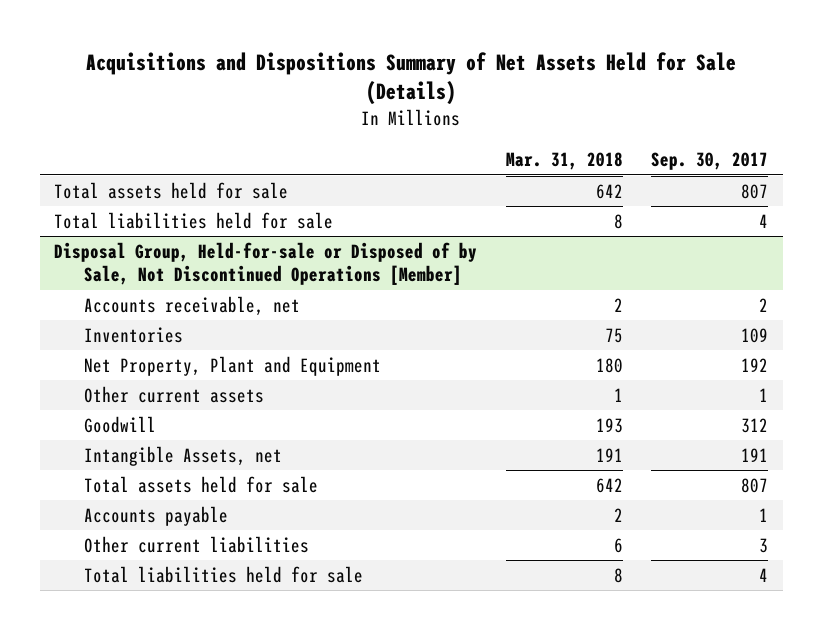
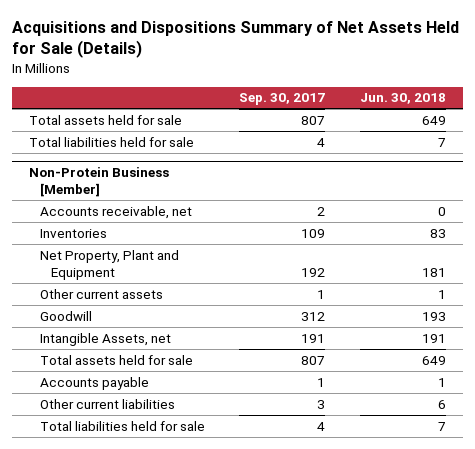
[505,152,623,171] Mar. 31, 2018 -> none
none -> [359,93,446,105] Jun. 30, 2018
[54,241,478,286] Disposal Group, Held-for-sale or Disposed of by Sale, Not Discontinued Operations [Member] -> [29,167,170,198] Non-Protein Business [Member]

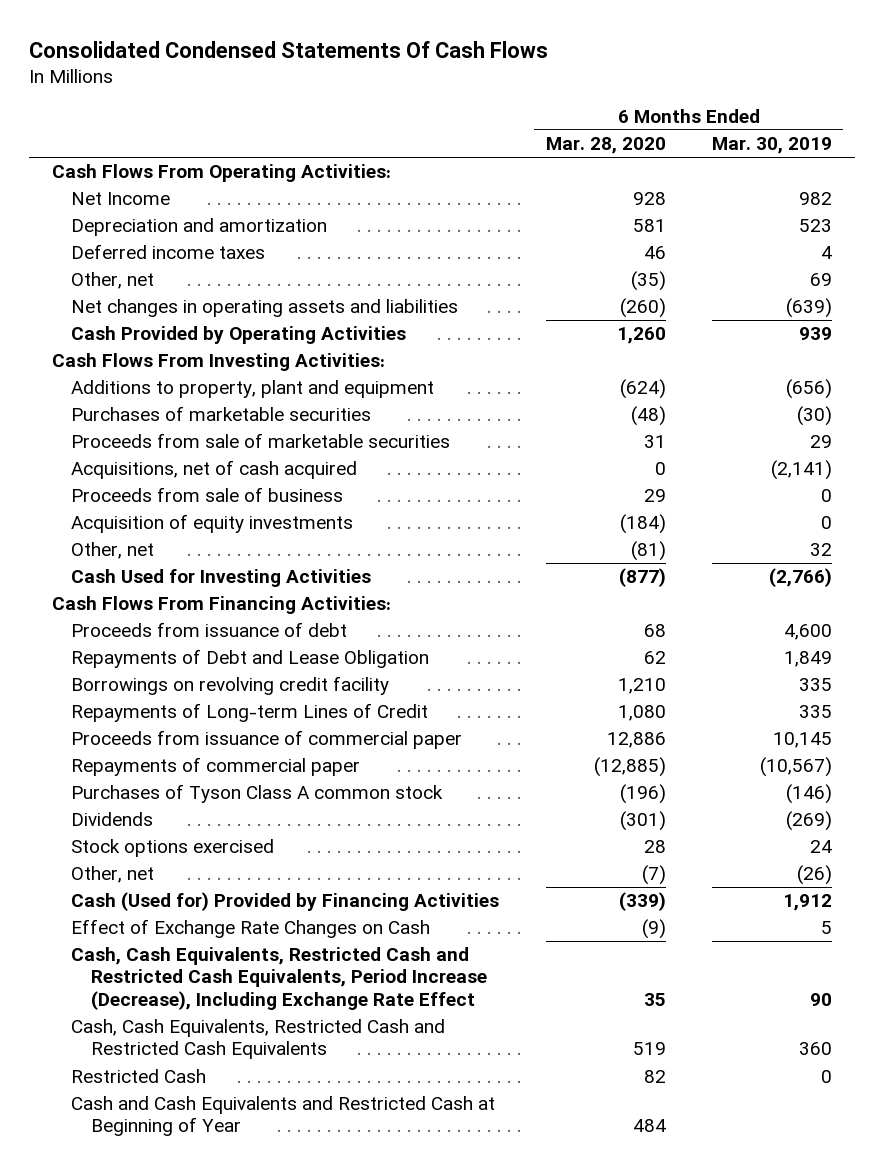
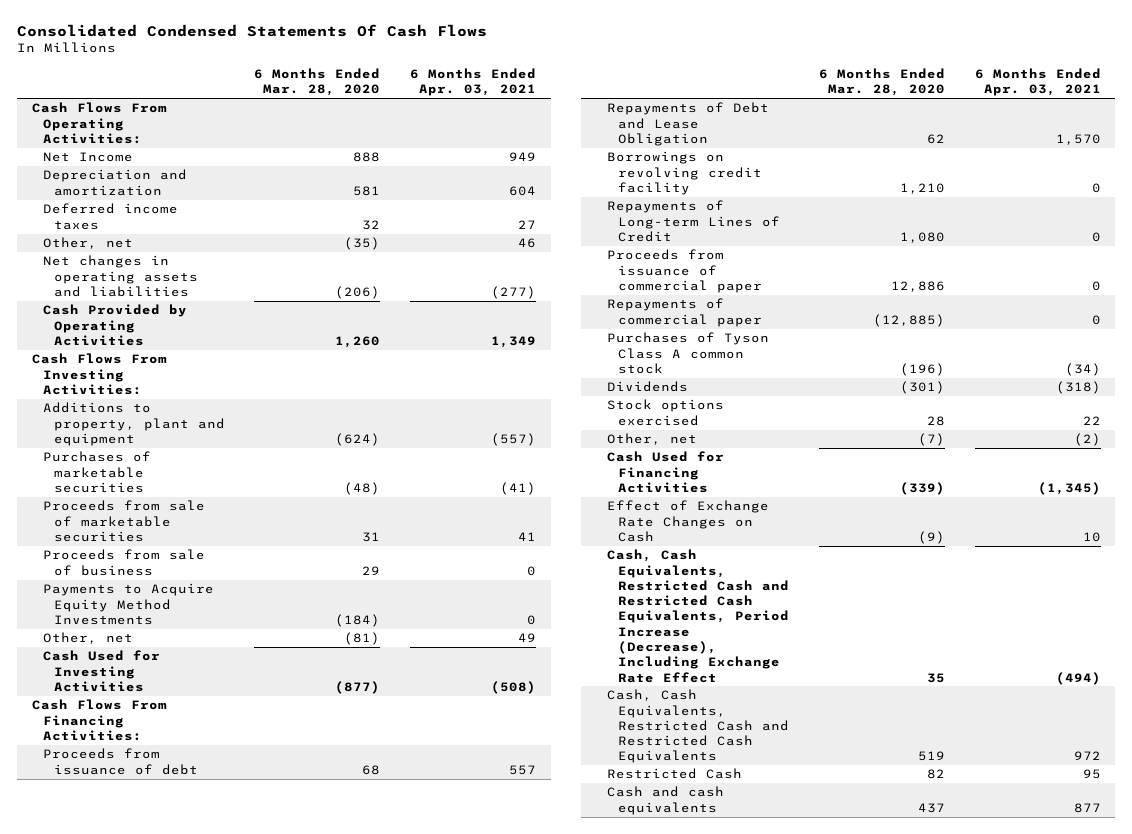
[711,137,832,155] Mar. 30, 2019 -> none
none -> [410,68,537,97] 6 Months Ended Apr. 03, 2021
[632,192,666,206] 928 -> [353,152,381,163] 888
[643,246,666,260] 46 -> [362,219,381,230] 32
[619,298,666,319] (260) -> [335,285,381,299] (206)
[71,460,358,480] Acquisitions, net of cash acquired -> none
[71,514,354,534] Acquisition of equity investments -> [42,583,214,625] Payments to Acquire Equity Method Investments
[71,892,500,912] Cash (Used for) Provided by Financing Activities -> [607,451,725,493] Cash Used for Financing Activities
[71,1096,496,1137] Cash and Cash Equivalents and Restricted Cash at Beginning of Year -> [607,786,725,815] Cash and cash equivalents
[632,1119,666,1133] 484 -> [917,802,945,813] 437

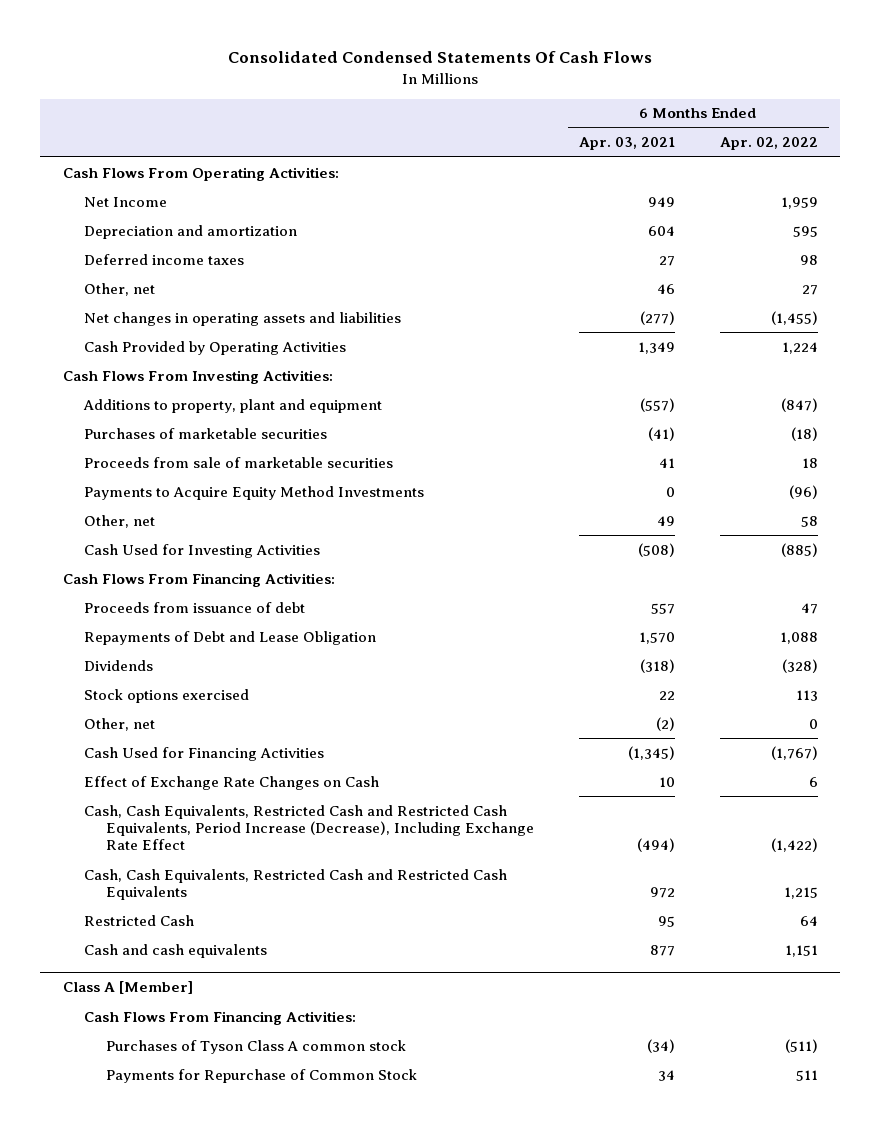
[254,68,381,97] 6 Months Ended Mar. 28, 2020 -> none
none -> [719,137,818,151] Apr. 02, 2022
[42,549,205,576] Proceeds from sale of business -> none
[607,151,763,195] Borrowings on revolving credit facility -> none
[607,200,781,242] Repayments of Long-term Lines of Credit -> none
[607,249,763,293] Proceeds from issuance of commercial paper -> none
[607,298,763,327] Repayments of commercial paper -> none
[607,332,770,374] Purchases of Tyson Class A common stock -> none
none -> [62,981,193,995] Class A [Member]
none -> [84,1010,357,1025] Cash Flows From Financing Activities:
none -> [106,1039,407,1054] Purchases of Tyson Class A common stock
none -> [106,1068,418,1083] Payments for Repurchase of Common Stock

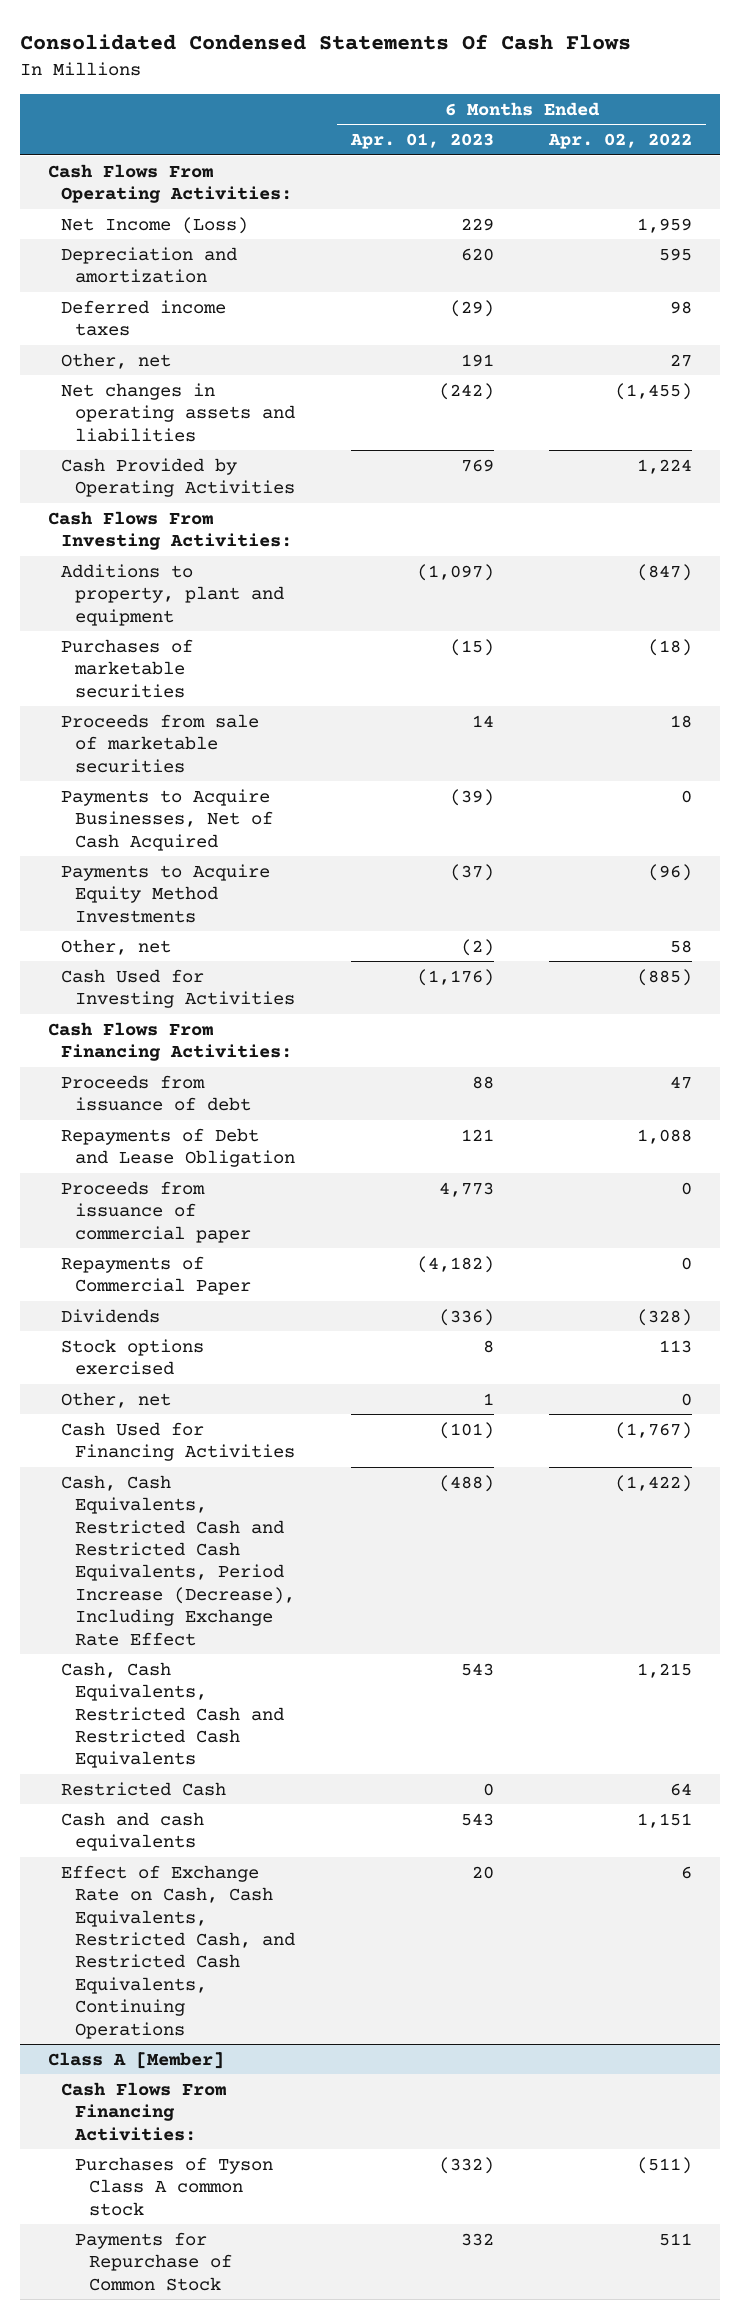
[578,137,675,151] Apr. 03, 2021 -> none
none -> [349,132,494,149] Apr. 01, 2023
[84,196,168,207] Net Income -> [61,216,249,234] Net Income (Loss)
none -> [61,788,274,851] Payments to Acquire Businesses, Net of Cash Acquired
none -> [61,1180,252,1243] Proceeds from issuance of commercial paper
none -> [61,1255,252,1296] Repayments of Commercial Paper
[84,775,380,790] Effect of Exchange Rate Changes on Cash -> none
none -> [61,1864,296,2039] Effect of Exchange Rate on Cash, Cash Equivalents, Restricted Cash, and Restricted Cash Equivalents, Continuing Operations

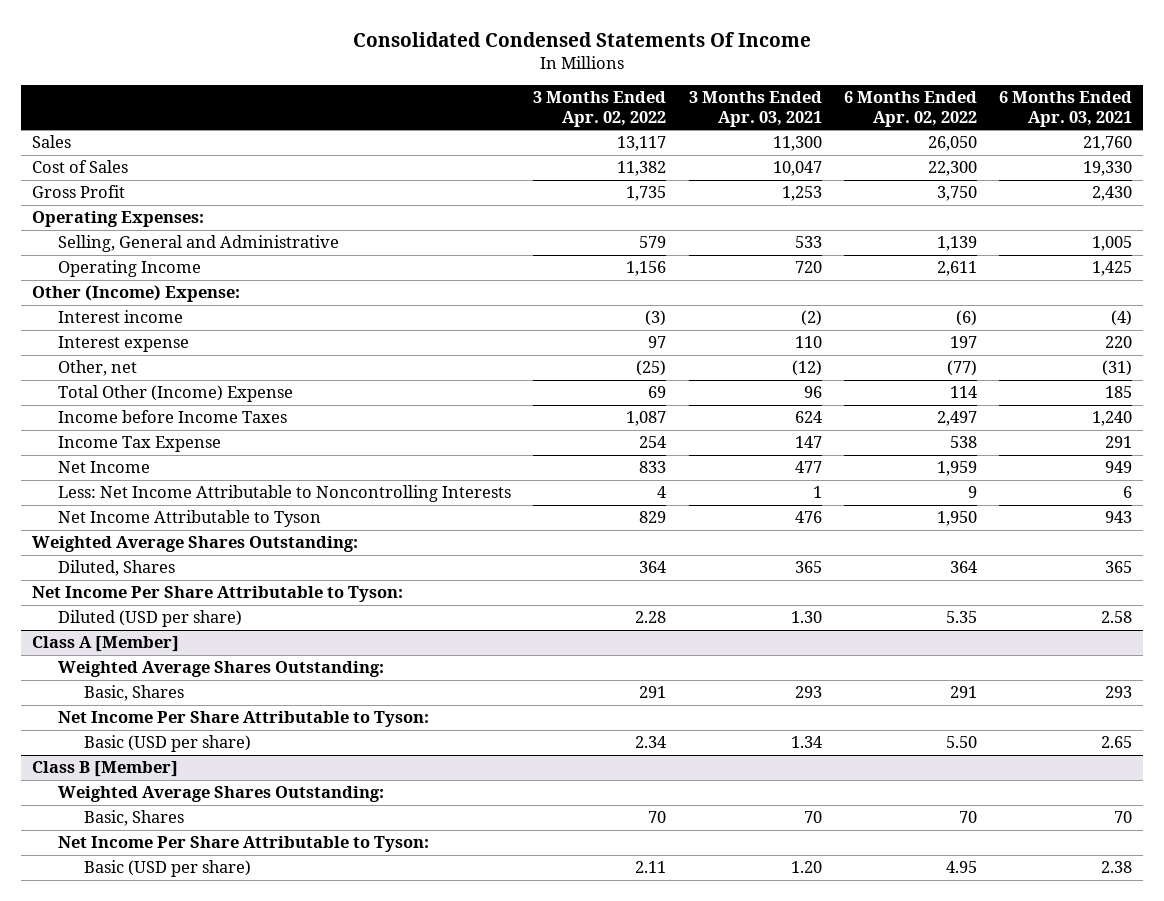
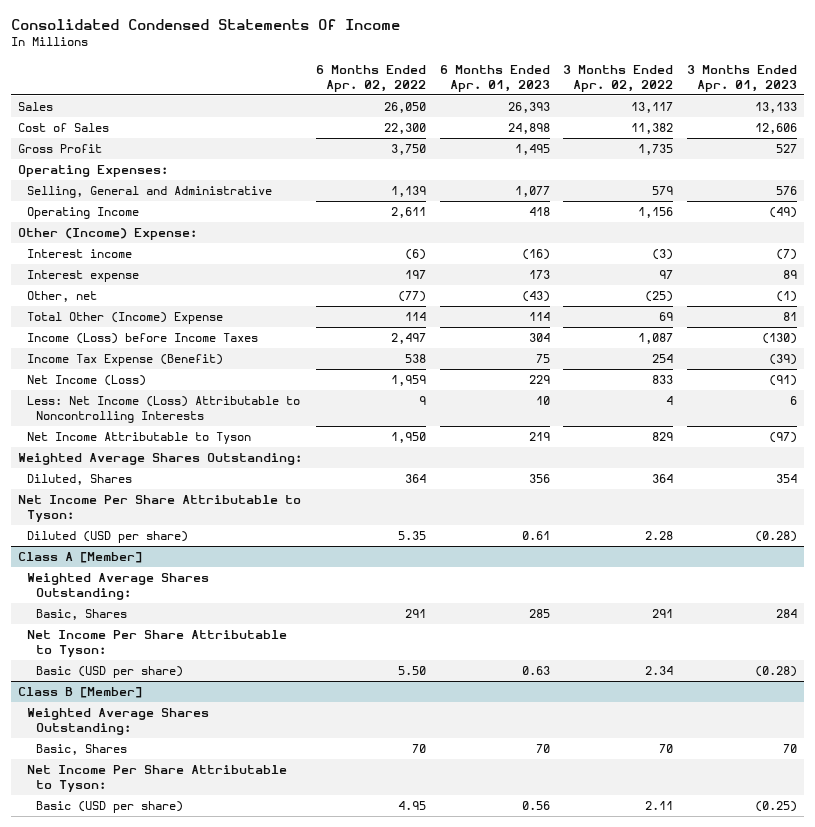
[688,91,822,127] 3 Months Ended Apr. 03, 2021 -> none
[999,91,1133,127] 6 Months Ended Apr. 03, 2021 -> none
none -> [439,64,550,92] 6 Months Ended Apr. 01, 2023
none -> [686,64,797,92] 3 Months Ended Apr. 01, 2023
[58,410,288,424] Income before Income Taxes -> [27,332,259,344] Income (Loss) before Income Taxes
[58,436,222,453] Income Tax Expense -> [27,353,224,366] Income Tax Expense (Benefit)
[58,461,151,474] Net Income -> [27,374,147,386] Net Income (Loss)
[58,485,512,503] Less: Net Income Attributable to Noncontrolling Interests -> [27,395,301,424] Less: Net Income (Loss) Attributable to Noncontrolling Interests

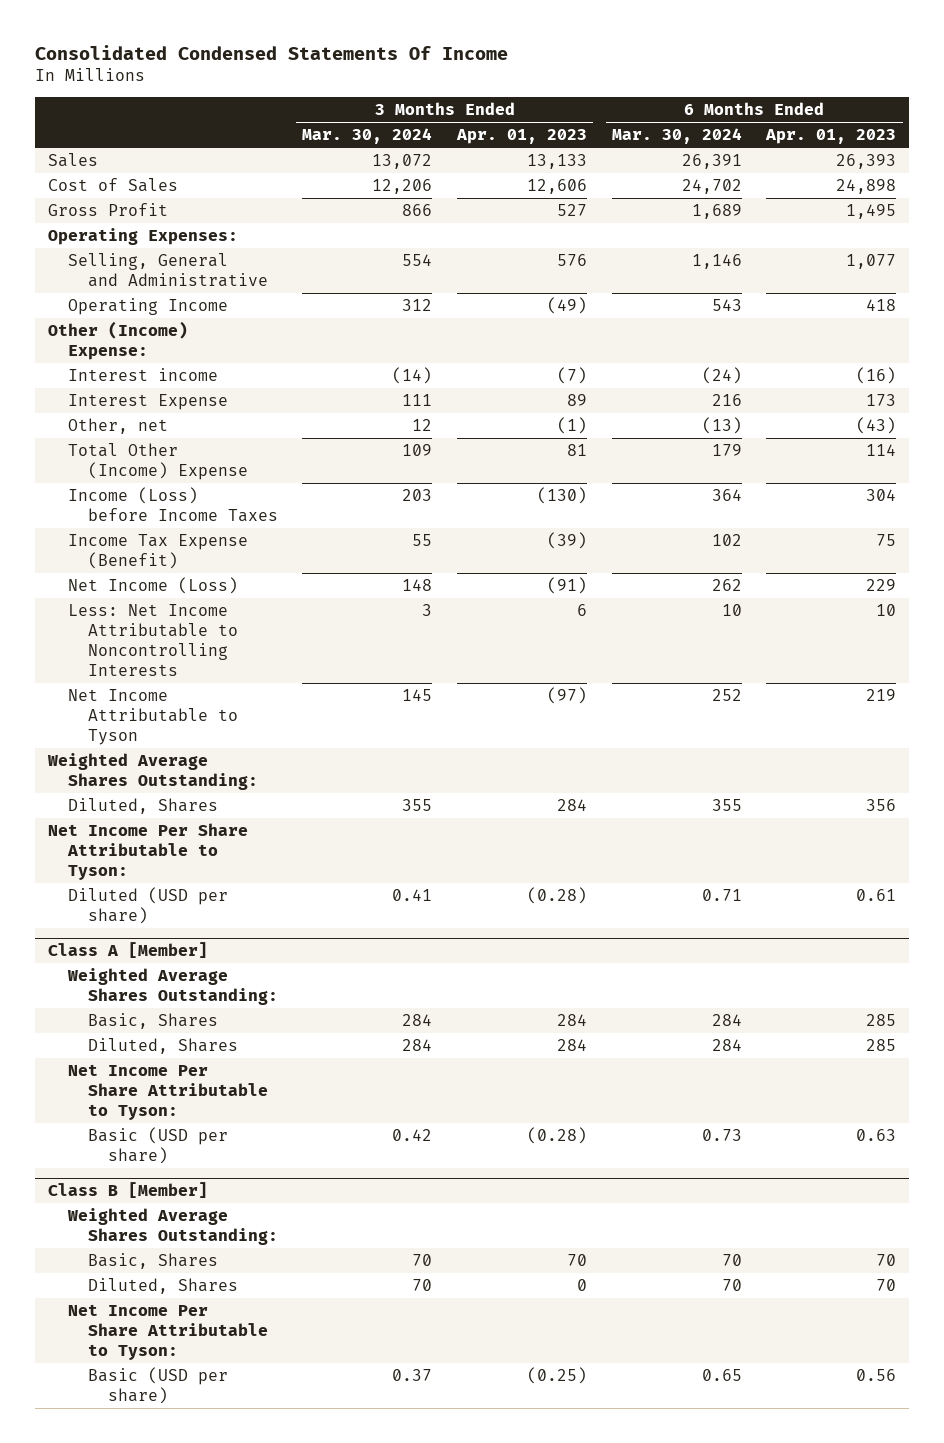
[315,64,426,92] 6 Months Ended Apr. 02, 2022 -> none
[563,64,674,92] 3 Months Ended Apr. 02, 2022 -> none
none -> [302,128,433,145] Mar. 30, 2024
none -> [611,128,742,145] Mar. 30, 2024
[27,269,140,282] Interest expense -> [67,394,228,411] Interest Expense
[27,395,301,424] Less: Net Income (Loss) Attributable to Noncontrolling Interests -> [67,604,238,677] Less: Net Income Attributable to Noncontrolling Interests
[775,473,797,483] 354 -> [557,799,588,812] 284
none -> [87,1038,238,1055] Diluted, Shares
none -> [87,1278,238,1295] Diluted, Shares

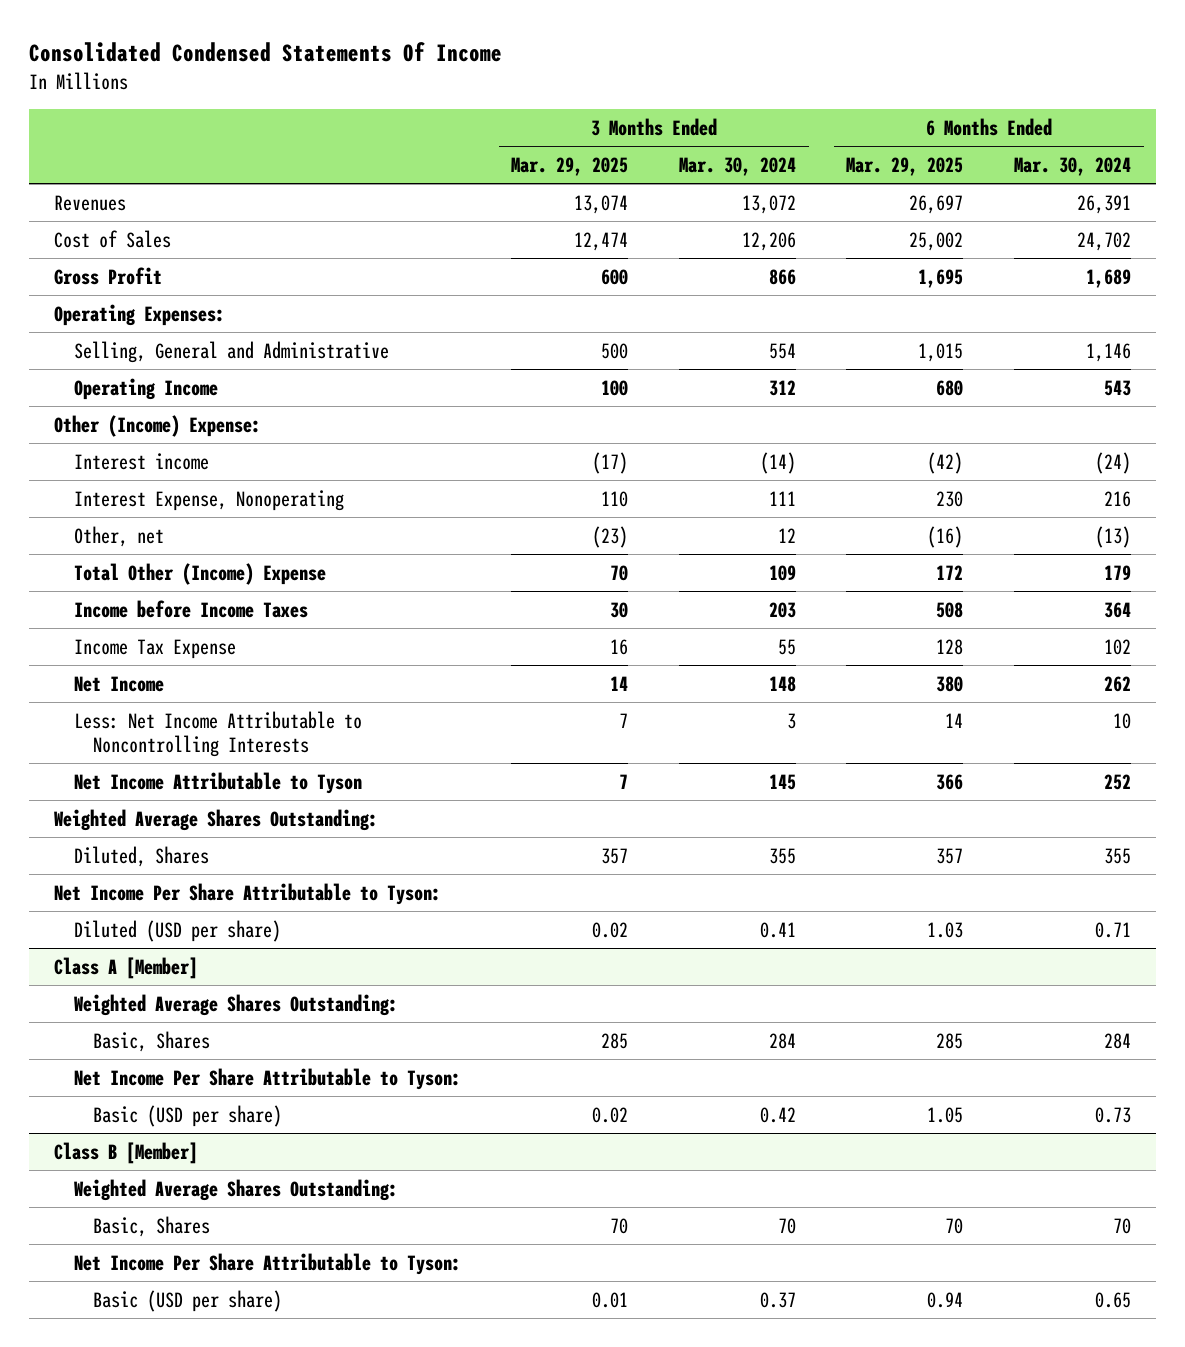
[456,129,588,145] Apr. 01, 2023 -> none
[765,129,897,145] Apr. 01, 2023 -> none
none -> [511,156,629,176] Mar. 29, 2025
none -> [846,156,964,176] Mar. 29, 2025
[47,153,98,168] Sales -> [54,194,127,211] Revenues
[67,394,228,411] Interest Expense -> [73,489,344,511] Interest Expense, Nonoperating
[67,487,278,523] Income (Loss) before Income Taxes -> [73,599,308,618] Income before Income Taxes
[67,534,248,570] Income Tax Expense (Benefit) -> [73,638,236,659] Income Tax Expense
[67,577,238,595] Net Income (Loss) -> [73,675,164,692] Net Income
[87,1038,238,1055] Diluted, Shares -> none
[87,1278,238,1295] Diluted, Shares -> none

